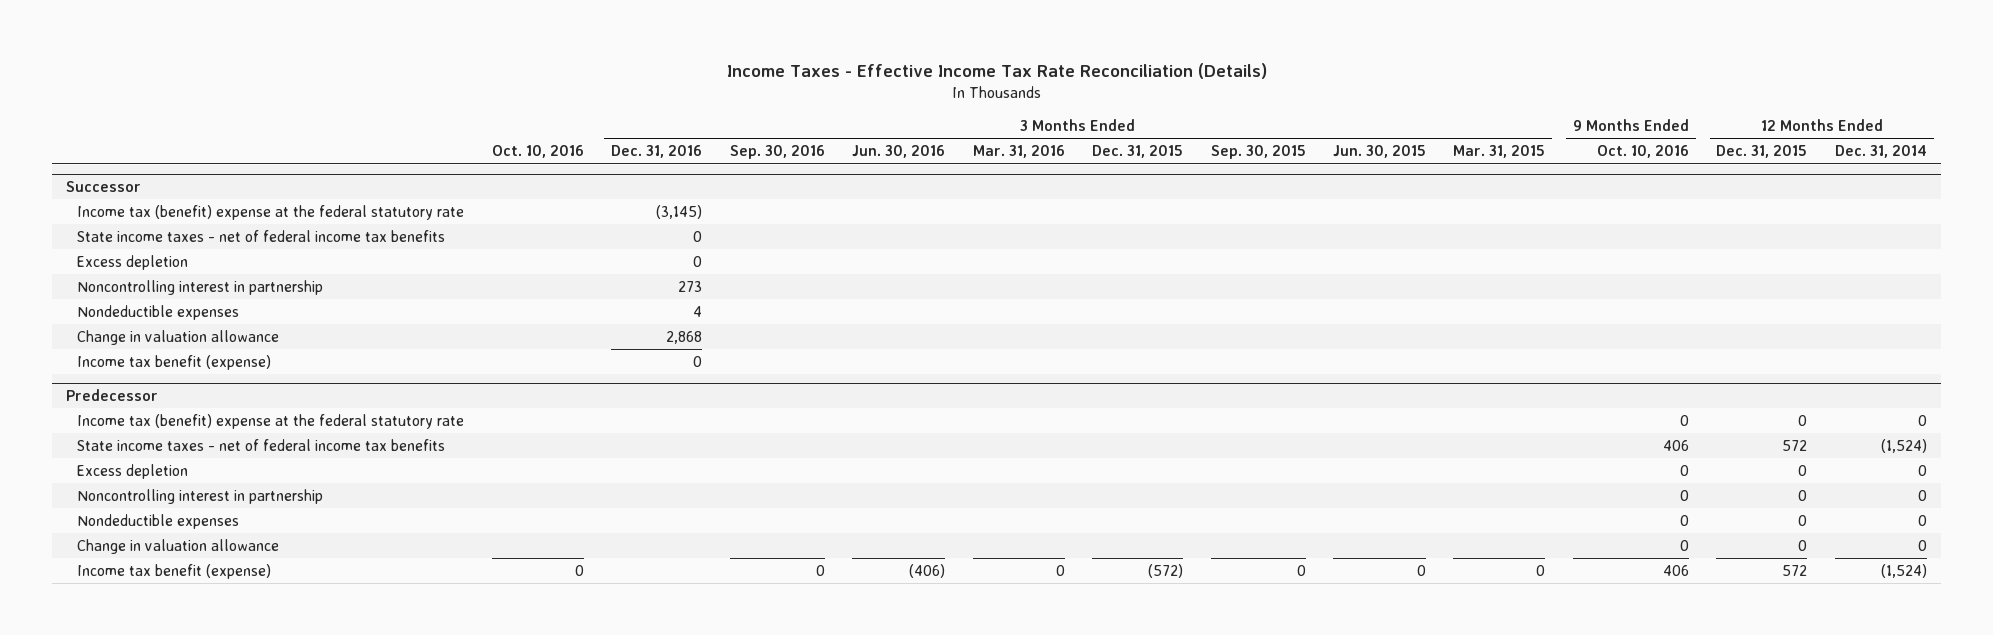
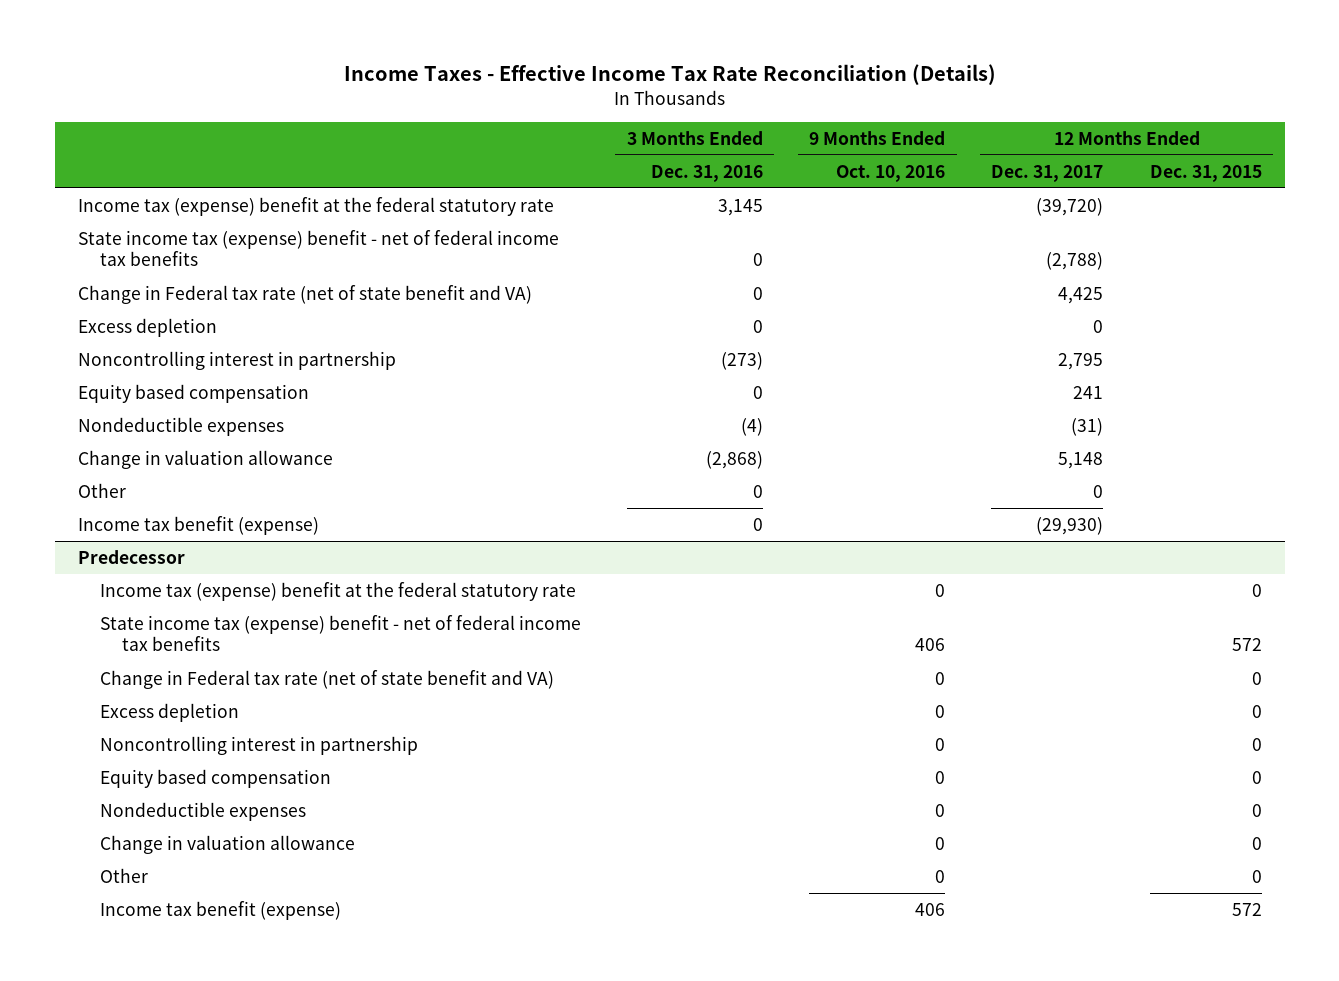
[491,145,584,159] Oct. 10, 2016 -> none
[729,145,825,160] Sep. 30, 2016 -> none
[852,145,946,159] Jun. 30, 2016 -> none
[972,145,1065,159] Mar. 31, 2016 -> none
[1092,145,1184,159] Dec. 31, 2015 -> none
[1210,145,1306,160] Sep. 30, 2015 -> none
[1332,145,1426,159] Jun. 30, 2015 -> none
[1453,145,1546,159] Mar. 31, 2015 -> none
[1834,145,1927,159] Dec. 31, 2014 -> none
none -> [991,164,1104,182] Dec. 31, 2017
[66,181,142,193] Successor -> none
[77,204,465,220] Income tax (benefit) expense at the federal statutory rate -> none
[77,229,446,242] State income taxes - net of federal income tax benefits -> none
[77,254,189,270] Excess depletion -> none
[77,279,324,295] Noncontrolling interest in partnership -> none
[77,304,240,320] Nondeductible expenses -> none
[77,329,280,345] Change in valuation allowance -> none
[77,354,272,370] Income tax benefit (expense) -> none
none -> [77,196,554,216] Income tax (expense) benefit at the federal statutory rate
none -> [77,229,559,267] State income tax (expense) benefit - net of federal income tax benefits
none -> [77,284,532,304] Change in Federal tax rate (net of state benefit and VA)
none -> [77,317,217,337] Excess depletion
none -> [77,350,396,370] Noncontrolling interest in partnership
none -> [77,383,309,403] Equity based compensation
none -> [77,416,284,436] Nondeductible expenses
none -> [77,449,333,469] Change in valuation allowance
none -> [77,482,126,498] Other
none -> [77,515,319,535] Income tax benefit (expense)
[77,413,465,429] Income tax (benefit) expense at the federal statutory rate -> [99,581,576,601] Income tax (expense) benefit at the federal statutory rate
[77,438,446,451] State income taxes - net of federal income tax benefits -> [99,614,581,652] State income tax (expense) benefit - net of federal income tax benefits
none -> [99,669,554,689] Change in Federal tax rate (net of state benefit and VA)
none -> [99,768,331,788] Equity based compensation
none -> [99,867,148,883] Other

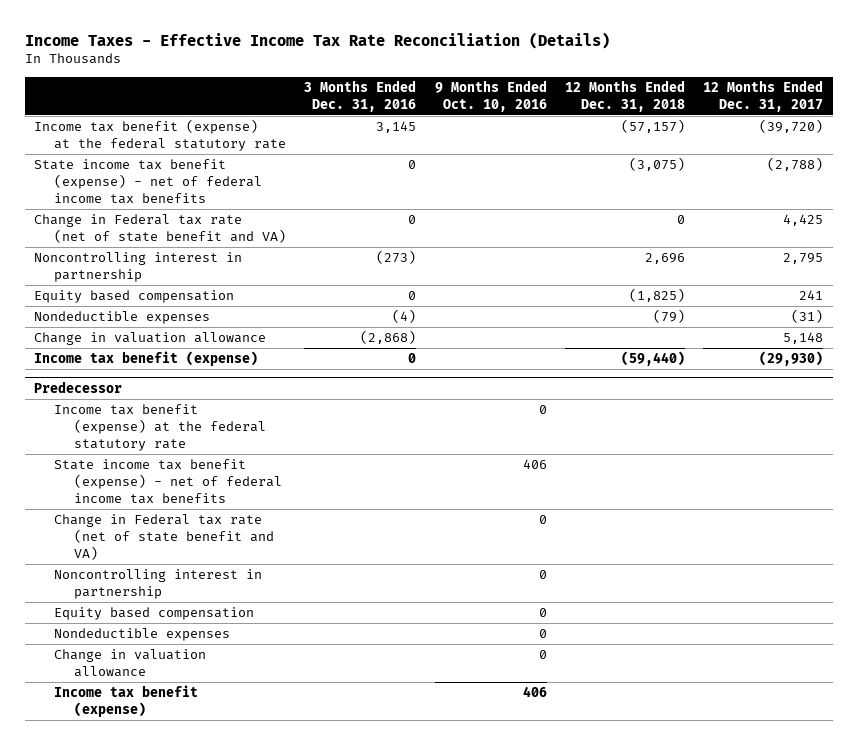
[1149,164,1262,182] Dec. 31, 2015 -> none
none -> [565,80,686,112] 12 Months Ended Dec. 31, 2018
[77,196,554,216] Income tax (expense) benefit at the federal statutory rate -> [34,119,287,151] Income tax benefit (expense) at the federal statutory rate
[77,229,559,267] State income tax (expense) benefit - net of federal income tax benefits -> [34,159,263,204] State income tax benefit (expense) - net of federal income tax benefits
[77,317,217,337] Excess depletion -> none
[77,482,126,498] Other -> none
[99,581,576,601] Income tax (expense) benefit at the federal statutory rate -> [54,404,266,451] Income tax benefit (expense) at the federal statutory rate
[99,614,581,652] State income tax (expense) benefit - net of federal income tax benefits -> [54,459,282,504] State income tax benefit (expense) - net of federal income tax benefits
[99,702,239,722] Excess depletion -> none
[99,867,148,883] Other -> none

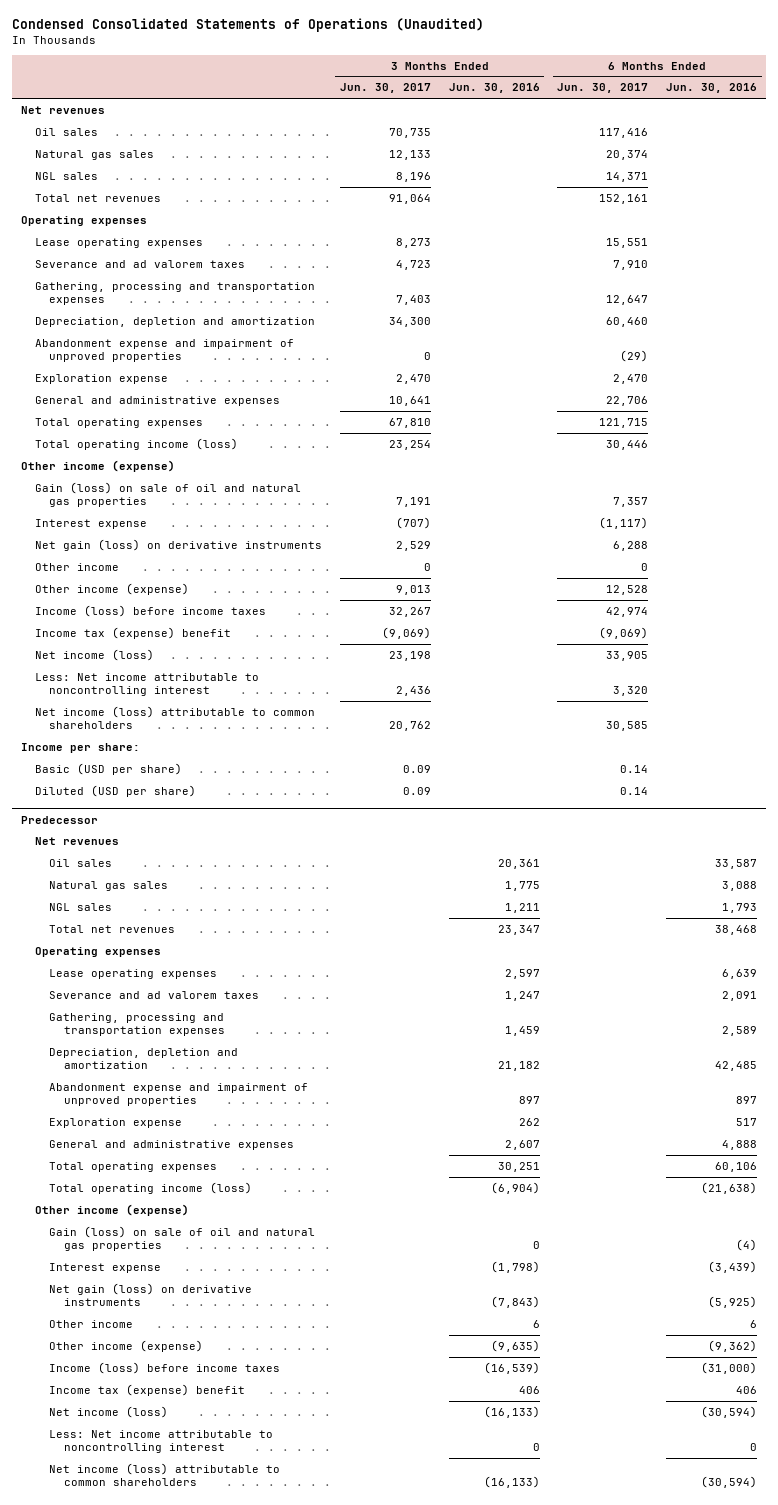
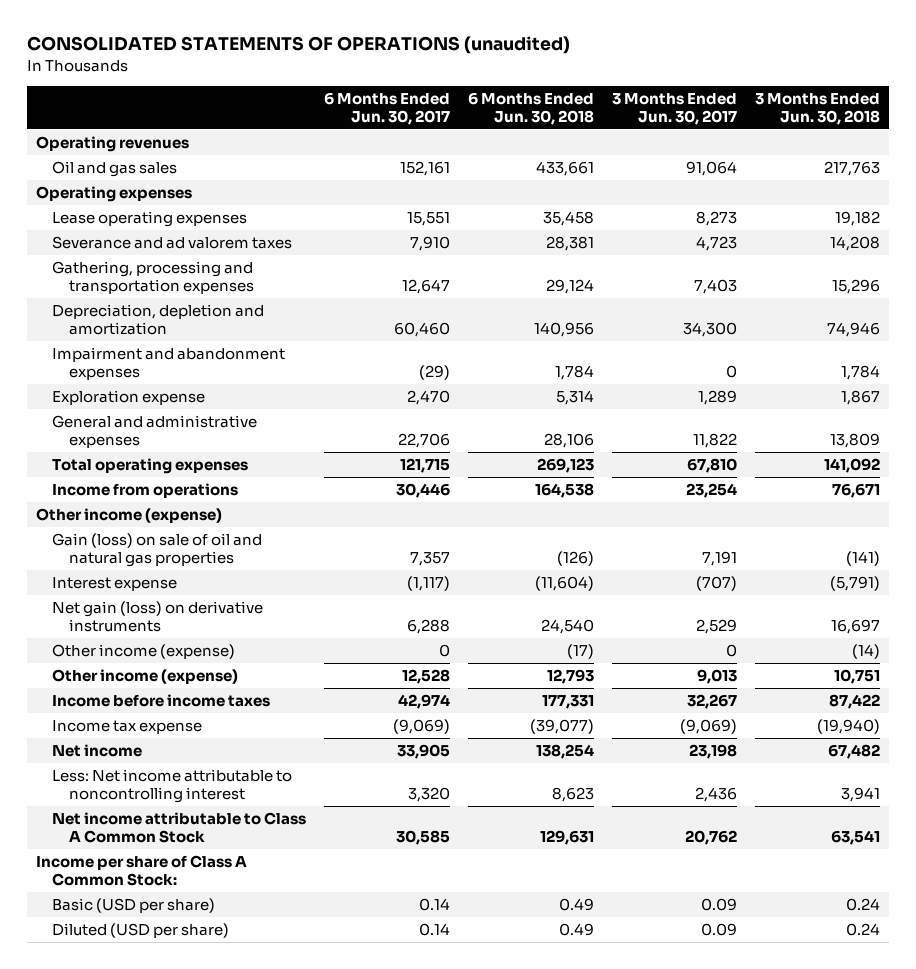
[11,17,484,32] Condensed Consolidated Statements of Operations (Unaudited) -> [26,36,570,55] CONSOLIDATED STATEMENTS OF OPERATIONS (unaudited)
[448,83,540,94] Jun. 30, 2016 -> none
[666,83,758,94] Jun. 30, 2016 -> none
none -> [468,91,595,126] 6 Months Ended Jun. 30, 2018
none -> [755,92,881,126] 3 Months Ended Jun. 30, 2018
[35,127,99,136] Oil sales -> none
[35,149,155,160] Natural gas sales -> none
[35,171,99,180] NGL sales -> none
[20,105,105,114] Net revenues -> [35,135,189,152] Operating revenues
[35,193,162,202] Total net revenues -> [52,160,178,177] Oil and gas sales
[35,338,295,363] Abandonment expense and impairment of unproved properties -> [52,346,286,381] Impairment and abandonment expenses
[395,373,431,384] 2,470 -> [698,389,738,405] 1,289
[388,395,431,406] 10,641 -> [693,433,738,449] 11,822
[35,437,239,450] Total operating income (loss) -> [52,482,239,498] Income from operations
[35,562,120,571] Other income -> [52,643,236,659] Other income (expense)
[35,604,267,617] Income (loss) before income taxes -> [52,693,271,707] Income before income taxes
[35,626,232,639] Income tax (expense) benefit -> [52,719,203,734] Income tax expense
[35,648,155,661] Net income (loss) -> [52,743,143,757] Net income
[35,705,316,730] Net income (loss) attributable to common shareholders -> [52,811,307,844] Net income attributable to Class A Common Stock
[20,742,140,753] Income per share: -> [35,854,247,887] Income per share of Class A Common Stock:
[20,815,98,824] Predecessor -> none
[35,836,120,845] Net revenues -> none
[49,858,113,867] Oil sales -> none
[49,880,169,891] Natural gas sales -> none
[49,902,113,911] NGL sales -> none
[49,924,176,933] Total net revenues -> none
[35,946,162,957] Operating expenses -> none
[49,968,218,979] Lease operating expenses -> none
[49,990,260,999] Severance and ad valorem taxes -> none
[49,1012,225,1037] Gathering, processing and transportation expenses -> none
[49,1047,239,1070] Depreciation, depletion and amortization -> none
[49,1082,309,1107] Abandonment expense and impairment of unproved properties -> none
[49,1117,183,1128] Exploration expense -> none
[49,1139,295,1150] General and administrative expenses -> none
[49,1161,218,1172] Total operating expenses -> none
[49,1181,253,1194] Total operating income (loss) -> none
[35,1203,190,1216] Other income (expense) -> none
[49,1225,316,1252] Gain (loss) on sale of oil and natural gas properties -> none
[49,1262,162,1273] Interest expense -> none
[49,1282,253,1307] Net gain (loss) on derivative instruments -> none
[49,1319,134,1328] Other income -> none
[49,1339,204,1352] Other income (expense) -> none
[49,1361,281,1374] Income (loss) before income taxes -> none
[49,1383,246,1396] Income tax (expense) benefit -> none
[49,1405,169,1418] Net income (loss) -> none
[49,1429,274,1454] Less: Net income attributable to noncontrolling interest -> none
[49,1462,281,1487] Net income (loss) attributable to common shareholders -> none

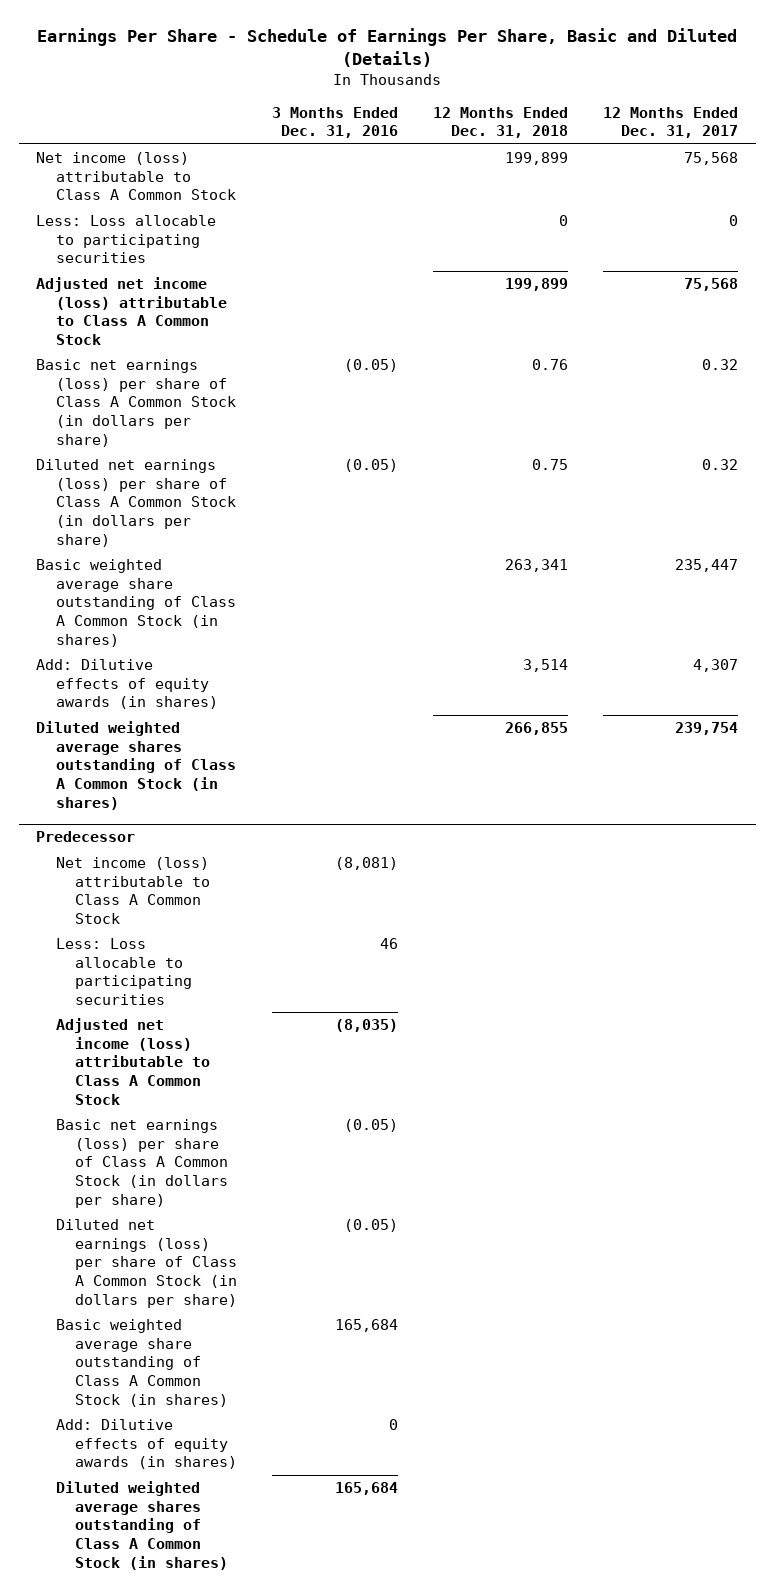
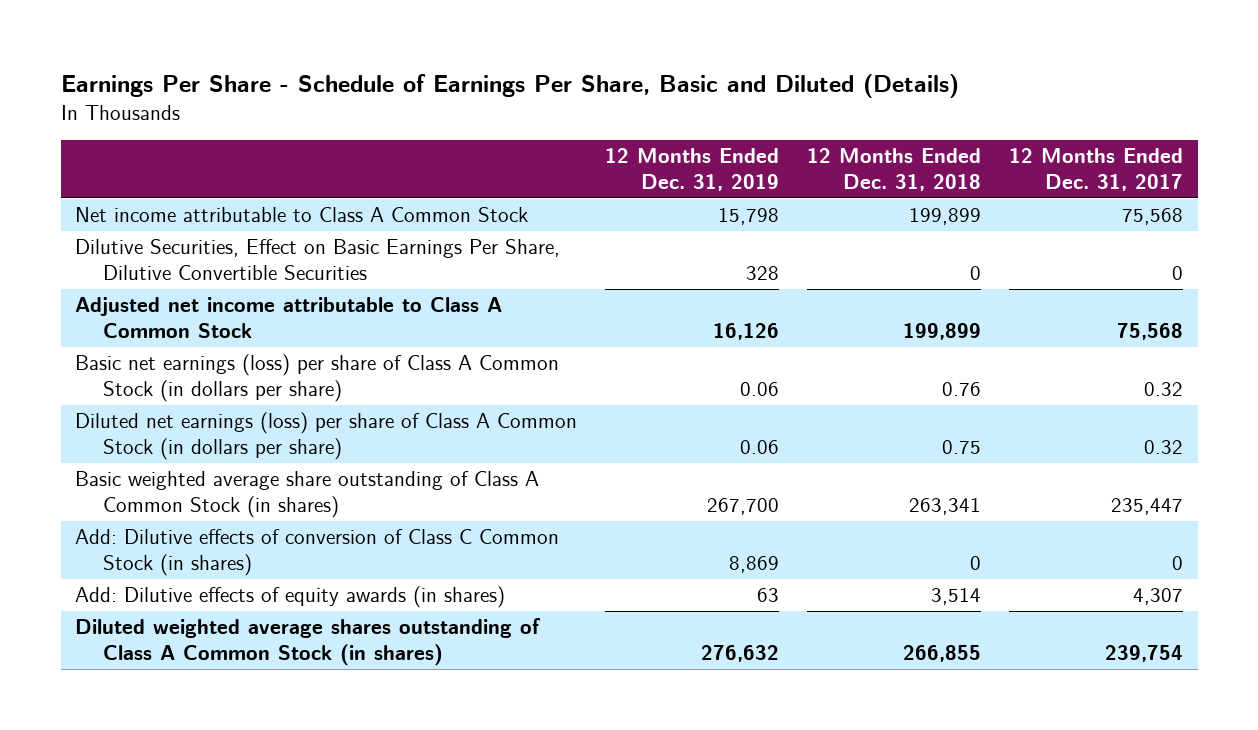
[272,106,399,139] 3 Months Ended Dec. 31, 2016 -> none
none -> [605,147,780,191] 12 Months Ended Dec. 31, 2019
[36,215,217,264] Less: Loss allocable to participating securities -> none
[36,152,236,201] Net income (loss) attributable to Class A Common Stock -> [74,207,528,223] Net income attributable to Class A Common Stock
none -> [74,239,560,280] Dilutive Securities, Effect on Basic Earnings Per Share, Dilutive Convertible Securities
[36,277,227,345] Adjusted net income (loss) attributable to Class A Common Stock -> [74,297,502,338] Adjusted net income attributable to Class A Common Stock
none -> [74,529,559,576] Add: Dilutive effects of conversion of Class C Common Stock (in shares)
[36,831,136,843] Predecessor -> none
[55,857,211,924] Net income (loss) attributable to Class A Common Stock -> none
[55,938,193,1005] Less: Loss allocable to participating securities -> none
[55,1018,211,1105] Adjusted net income (loss) attributable to Class A Common Stock -> none
[55,1119,229,1208] Basic net earnings (loss) per share of Class A Common Stock (in dollars per share) -> none
[55,1219,238,1308] Diluted net earnings (loss) per share of Class A Common Stock (in dollars per share) -> none
[55,1319,229,1407] Basic weighted average share outstanding of Class A Common Stock (in shares) -> none
[55,1419,238,1470] Add: Dilutive effects of equity awards (in shares) -> none
[55,1481,229,1570] Diluted weighted average shares outstanding of Class A Common Stock (in shares) -> none

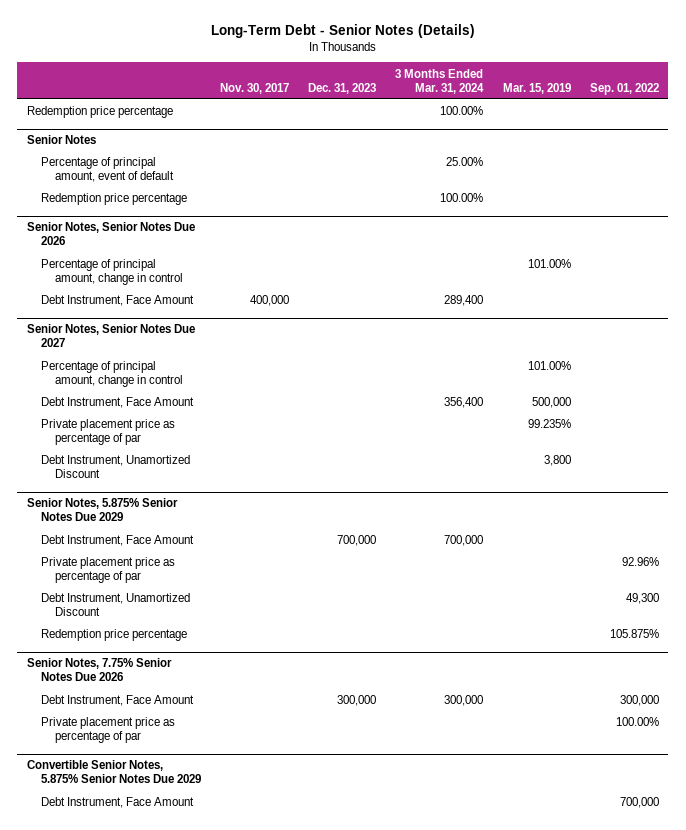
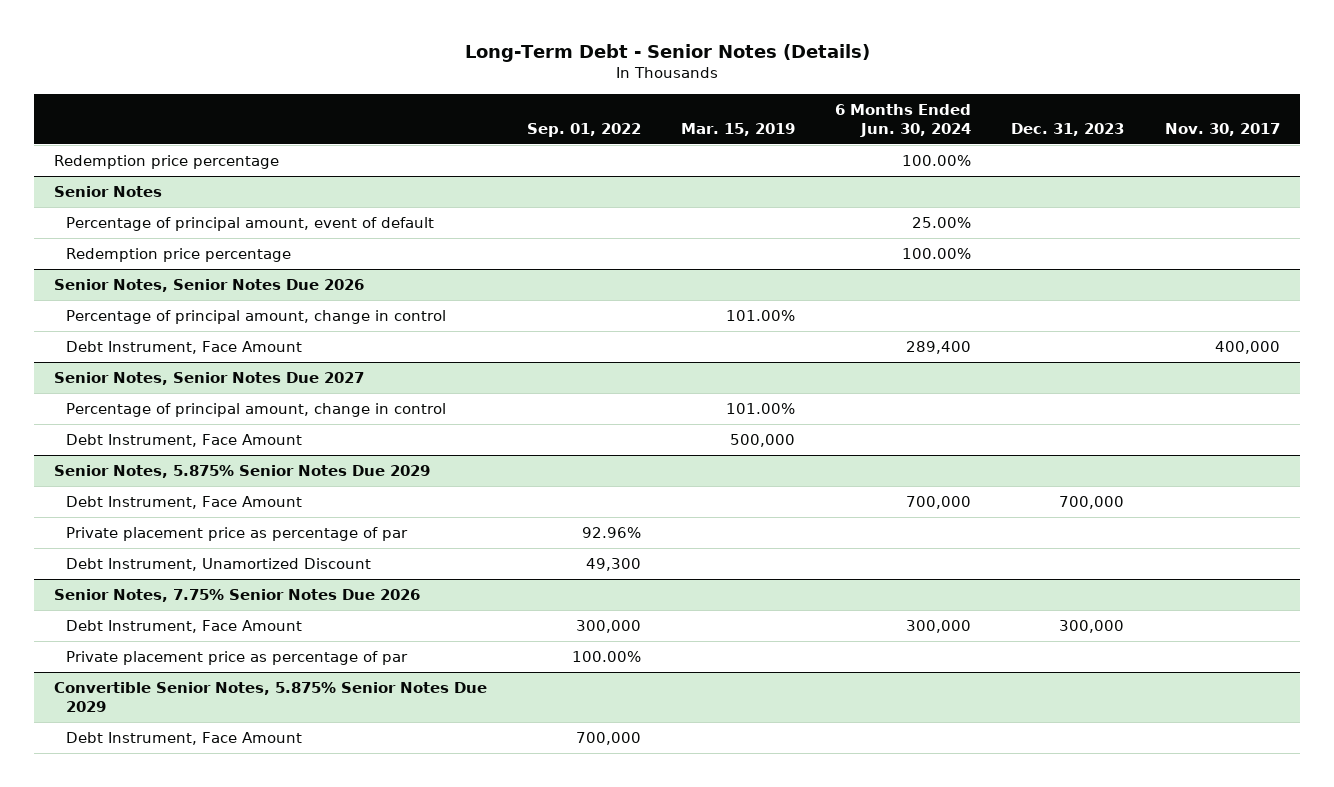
[395,68,485,94] 3 Months Ended Mar. 31, 2024 -> none
none -> [835,103,972,137] 6 Months Ended Jun. 30, 2024
[41,419,176,446] Private placement price as percentage of par -> none
[41,455,191,479] Debt Instrument, Unamortized Discount -> none
[41,629,188,642] Redemption price percentage -> none

